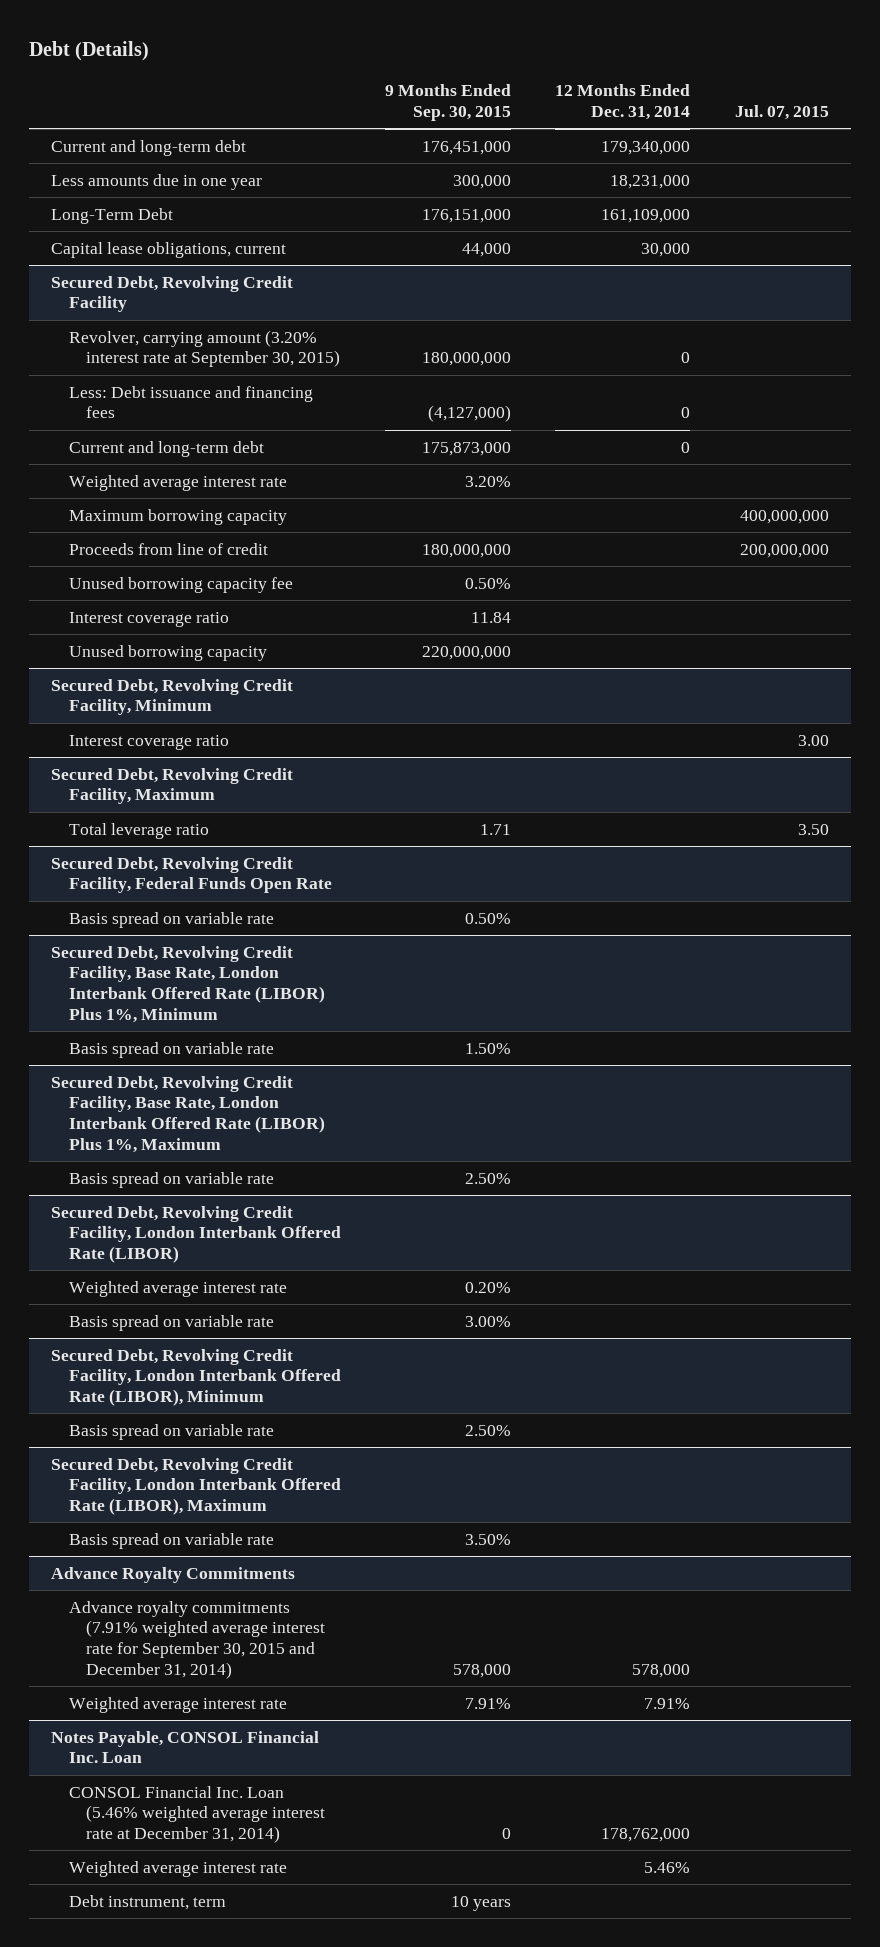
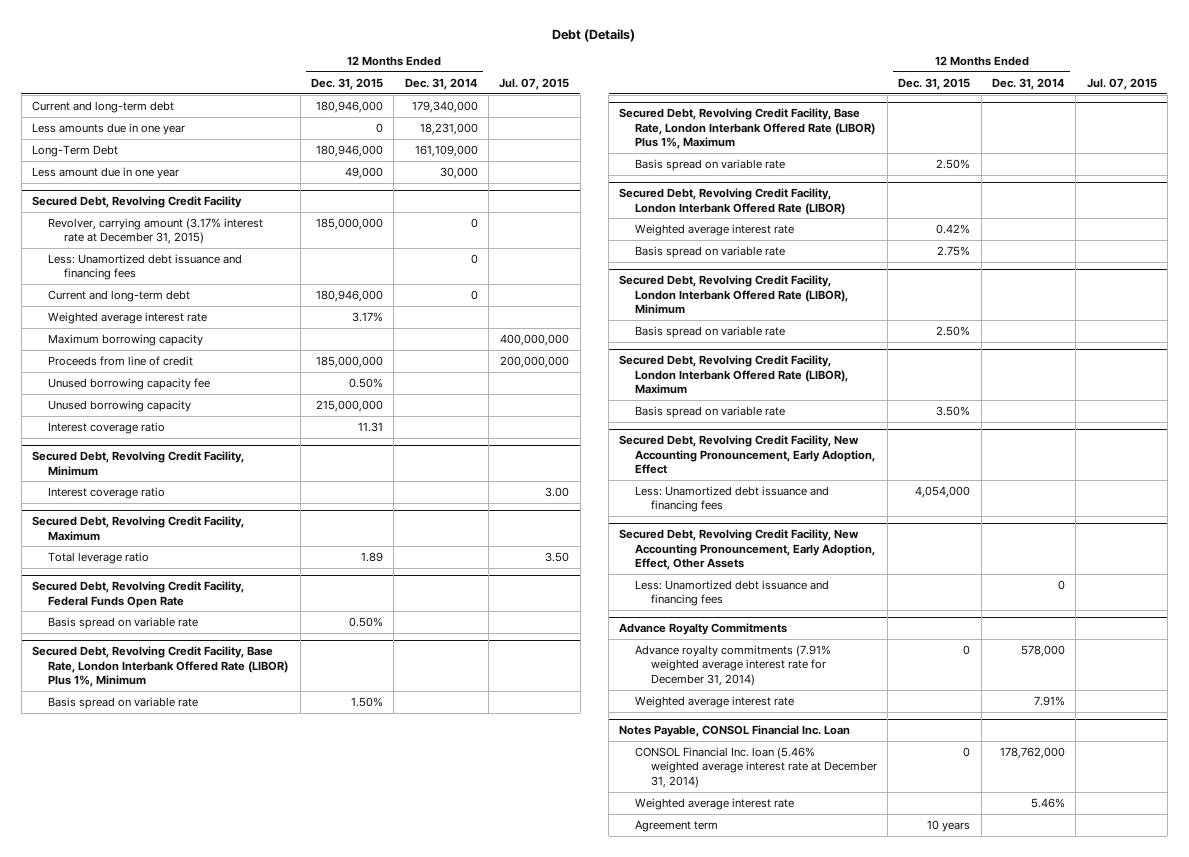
[384,84,511,122] 9 Months Ended Sep. 30, 2015 -> none
none -> [311,77,384,90] Dec. 31, 2015
[51,241,287,258] Capital lease obligations, current -> [31,166,179,179] Less amount due in one year
[68,329,340,368] Revolver, carrying amount (3.20% interest rate at September 30, 2015) -> [47,217,263,245] Revolver, carrying amount (3.17% interest rate at December 31, 2015)
[68,385,313,419] Less: Debt issuance and financing fees -> [47,253,242,281] Less: Unamortized debt issuance and financing fees
[68,611,229,627] Interest coverage ratio -> [47,421,165,434] Interest coverage ratio
none -> [619,435,876,474] Secured Debt, Revolving Credit Facility, New Accounting Pronouncement, Early Adoption, Effect
none -> [635,485,830,513] Less: Unamortized debt issuance and financing fees
none -> [619,529,876,570] Secured Debt, Revolving Credit Facility, New Accounting Pronouncement, Early Adoption, Effect, Other Assets
none -> [635,579,830,607] Less: Unamortized debt issuance and financing fees
[68,1600,325,1679] Advance royalty commitments (7.91% weighted average interest rate for September 30, 2015 and December 31, 2014) -> [635,644,832,686] Advance royalty commitments (7.91% weighted average interest rate for December 31, 2014)
[68,1785,325,1844] CONSOL Financial Inc. Loan (5.46% weighted average interest rate at December 31, 2014) -> [635,746,877,788] CONSOL Financial Inc. loan (5.46% weighted average interest rate at December 31, 2014)
[68,1894,226,1910] Debt instrument, term -> [635,819,719,832] Agreement term

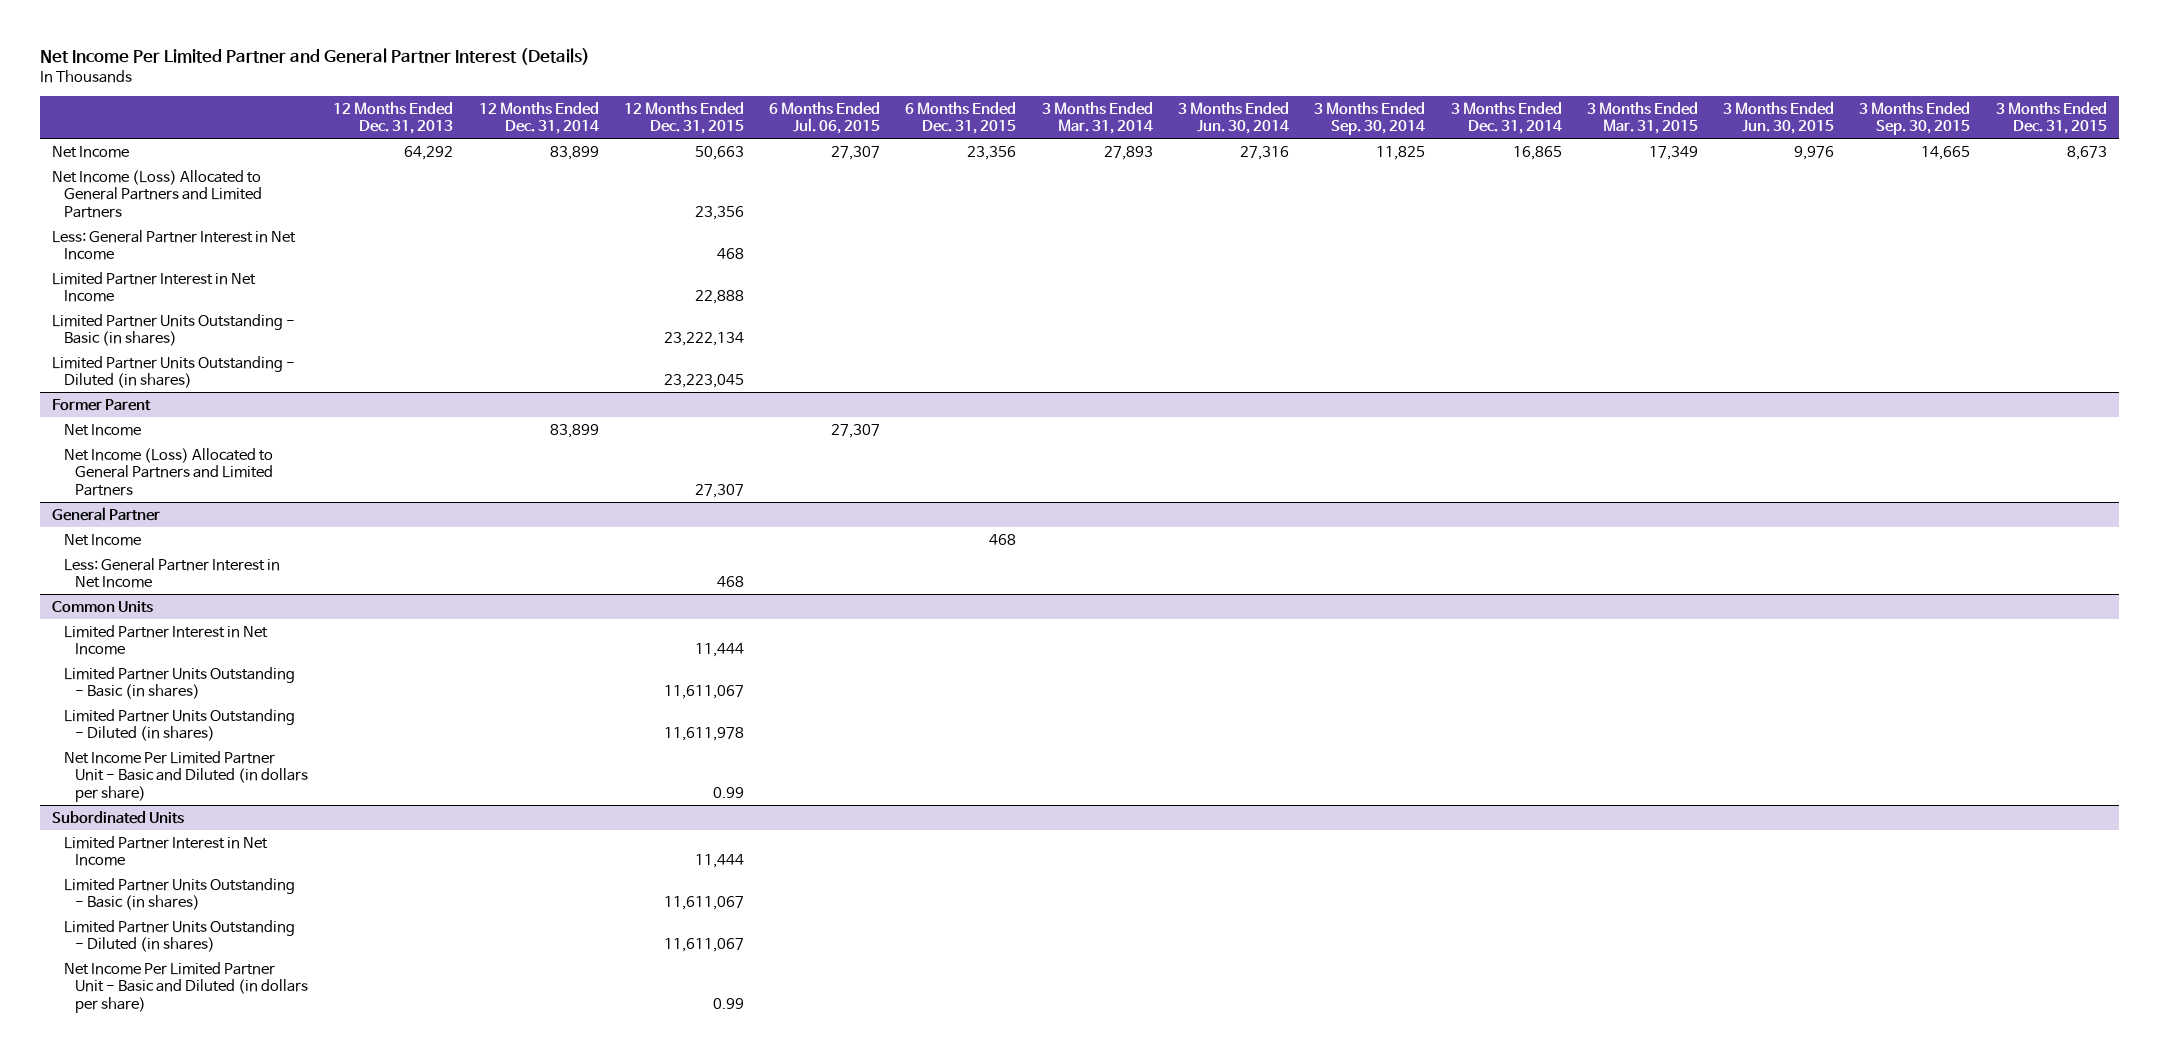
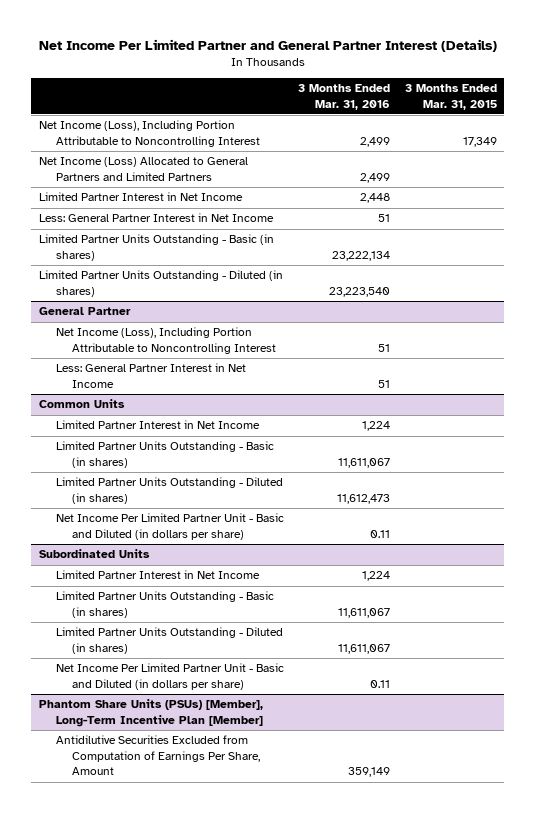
[333,101,454,135] 12 Months Ended Dec. 31, 2013 -> none
[478,101,599,135] 12 Months Ended Dec. 31, 2014 -> none
[623,101,744,135] 12 Months Ended Dec. 31, 2015 -> none
[769,101,881,135] 6 Months Ended Jul. 06, 2015 -> none
[905,101,1017,135] 6 Months Ended Dec. 31, 2015 -> none
[1041,101,1153,135] 3 Months Ended Mar. 31, 2014 -> none
[1178,101,1290,135] 3 Months Ended Jun. 30, 2014 -> none
[1314,101,1426,136] 3 Months Ended Sep. 30, 2014 -> none
[1450,101,1562,135] 3 Months Ended Dec. 31, 2014 -> none
[1723,101,1835,135] 3 Months Ended Jun. 30, 2015 -> none
[1859,101,1971,136] 3 Months Ended Sep. 30, 2015 -> none
[1995,101,2107,135] 3 Months Ended Dec. 31, 2015 -> none
none -> [298,84,391,110] 3 Months Ended Mar. 31, 2016
[52,145,130,158] Net Income -> [38,120,260,147] Net Income (Loss), Including Portion Attributable to Noncontrolling Interest
[52,229,297,261] Less: General Partner Interest in Net Income -> [38,213,274,223] Less: General Partner Interest in Net Income
[52,398,152,411] Former Parent -> none
[63,423,141,436] Net Income -> none
[63,447,274,496] Net Income (Loss) Allocated to General Partners and Limited Partners -> none
[63,533,141,546] Net Income -> [55,327,277,354] Net Income (Loss), Including Portion Attributable to Noncontrolling Interest
none -> [38,699,263,727] Phantom Share Units (PSUs) [Member], Long-Term Incentive Plan [Member]
none -> [55,735,261,776] Antidilutive Securities Excluded from Computation of Earnings Per Share, Amount

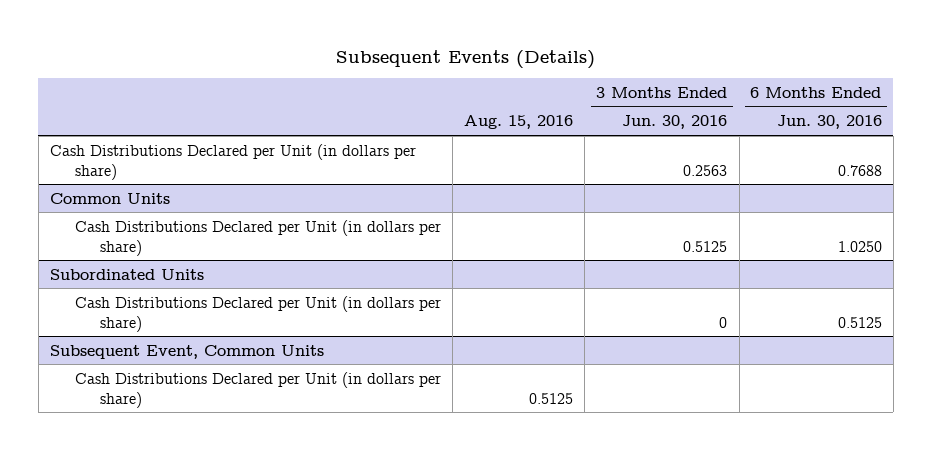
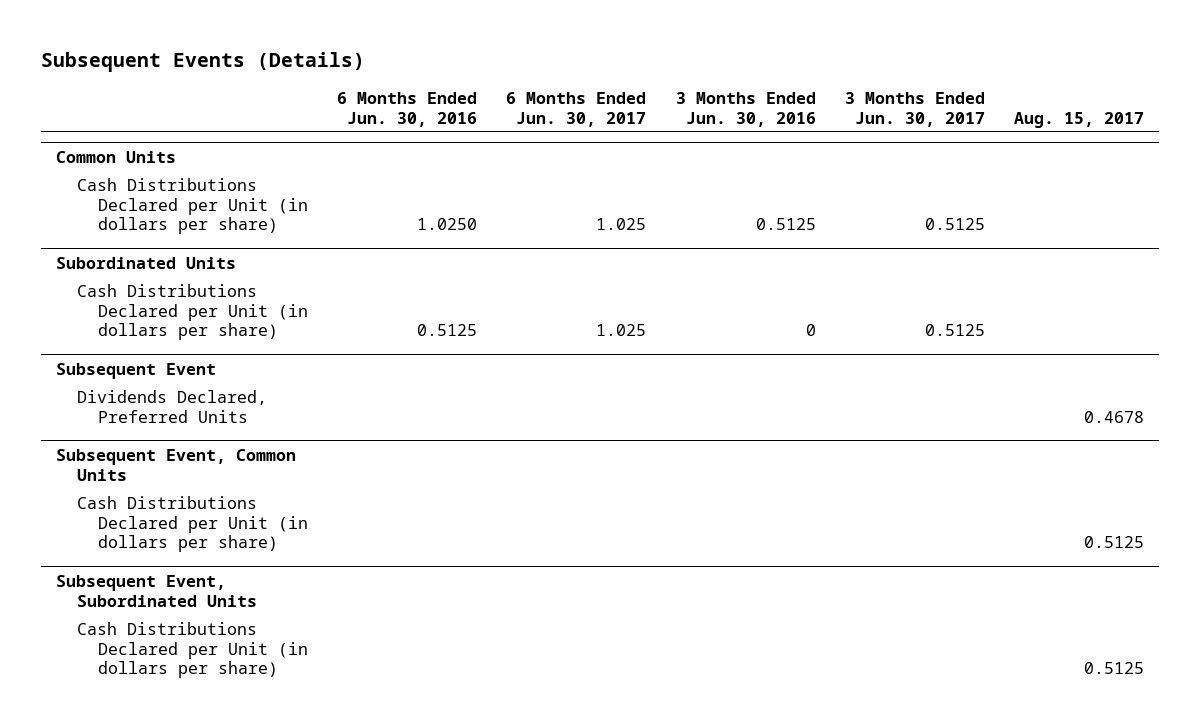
[464,115,574,130] Aug. 15, 2016 -> none
none -> [506,92,647,127] 6 Months Ended Jun. 30, 2017
none -> [844,92,985,127] 3 Months Ended Jun. 30, 2017
none -> [1013,111,1144,128] Aug. 15, 2017
[49,143,416,180] Cash Distributions Declared per Unit (in dollars per share) -> none
none -> [55,363,216,380] Subsequent Event
none -> [76,390,267,423] Dividends Declared, Preferred Units
none -> [55,575,257,607] Subsequent Event, Subordinated Units
none -> [76,622,308,679] Cash Distributions Declared per Unit (in dollars per share)

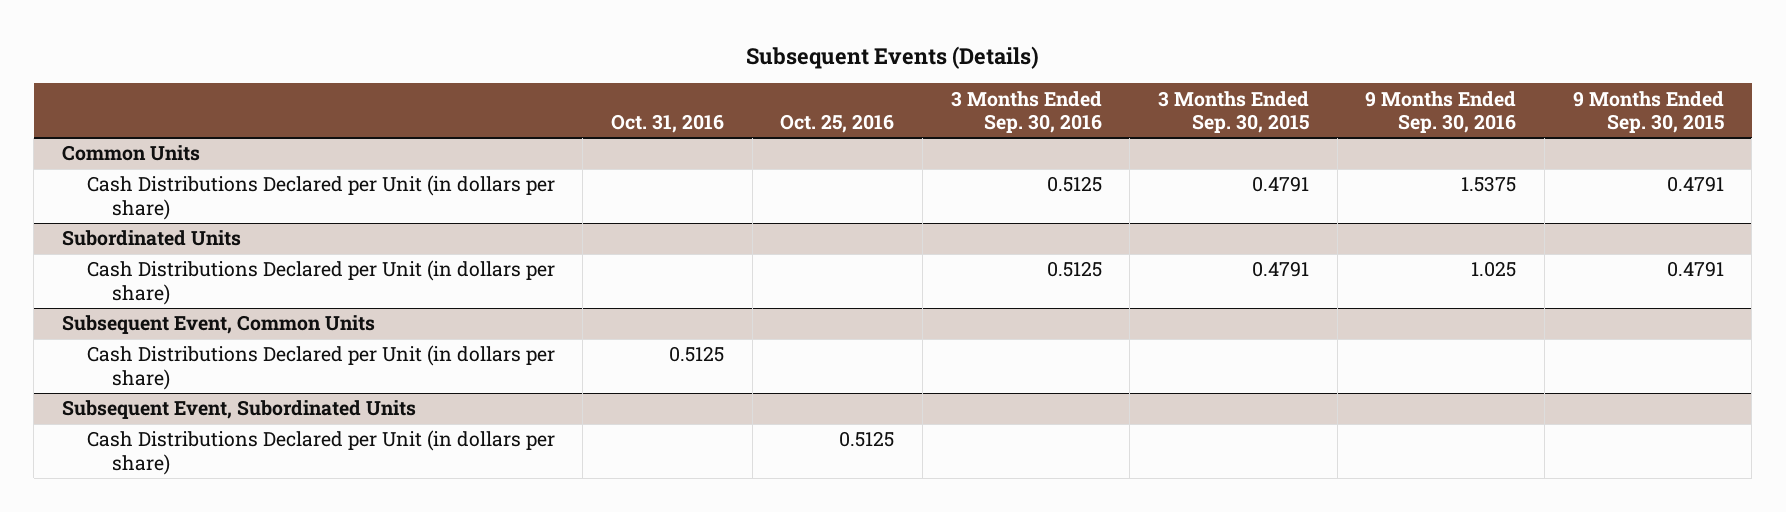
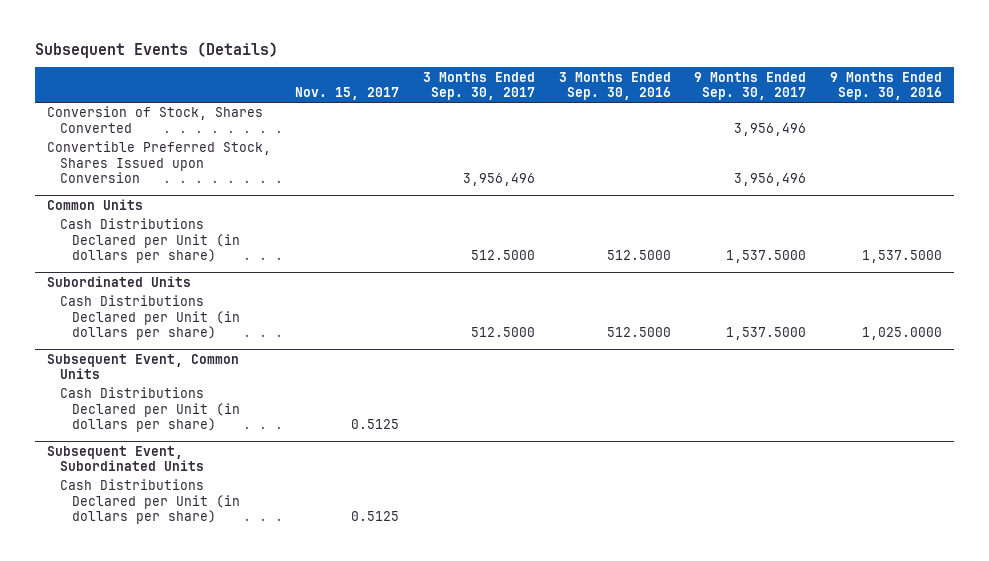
[611,113,725,133] Oct. 31, 2016 -> none
[780,113,895,133] Oct. 25, 2016 -> none
[1158,90,1310,133] 3 Months Ended Sep. 30, 2015 -> none
[1572,90,1724,133] 9 Months Ended Sep. 30, 2015 -> none
none -> [294,86,399,100] Nov. 15, 2017
none -> [422,71,535,100] 3 Months Ended Sep. 30, 2017
none -> [694,71,807,100] 9 Months Ended Sep. 30, 2017
none -> [47,106,264,133] Conversion of Stock, Shares Converted
none -> [47,141,272,183] Convertible Preferred Stock, Shares Issued upon Conversion
[1046,176,1102,193] 0.5125 -> [606,249,671,260] 512.5000
[1461,176,1517,193] 1.5375 -> [862,249,943,263] 1,537.5000
[1046,261,1102,278] 0.5125 -> [606,326,671,337] 512.5000
[1471,261,1517,278] 1.025 -> [862,326,943,340] 1,025.0000

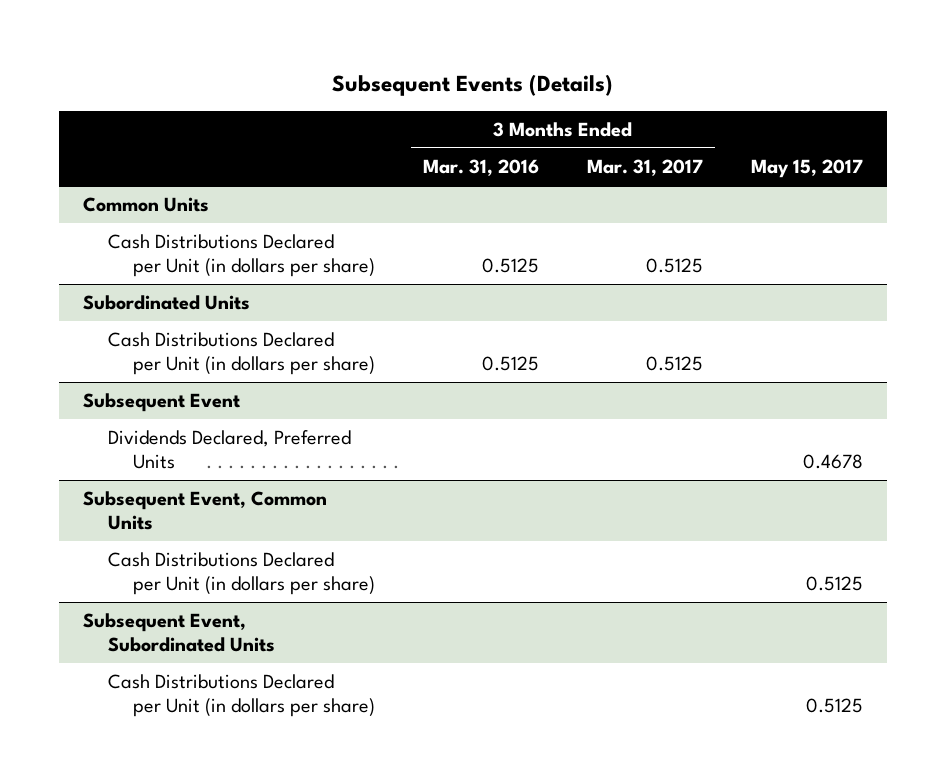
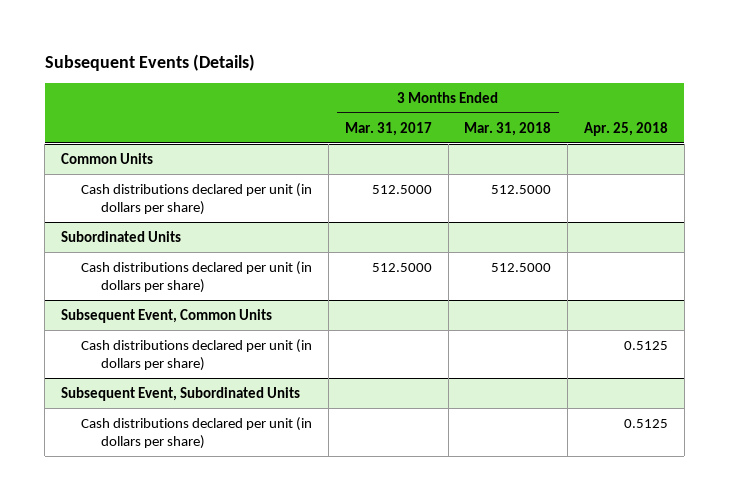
[423,159,540,177] Mar. 31, 2016 -> none
[750,159,863,179] May 15, 2017 -> none
none -> [464,121,552,136] Mar. 31, 2018
none -> [583,121,668,136] Apr. 25, 2018
[108,234,376,278] Cash Distributions Declared per Unit (in dollars per share) -> [81,182,313,215] Cash distributions declared per unit (in dollars per share)
[645,258,703,274] 0.5125 -> [371,184,432,194] 512.5000
[83,393,241,413] Subsequent Event -> none
[108,430,352,470] Dividends Declared, Preferred Units -> none
[108,332,376,376] Cash Distributions Declared per Unit (in dollars per share) -> [81,260,313,293] Cash distributions declared per unit (in dollars per share)
[645,356,703,372] 0.5125 -> [371,262,432,272] 512.5000
[108,552,376,596] Cash Distributions Declared per Unit (in dollars per share) -> [81,338,313,371] Cash distributions declared per unit (in dollars per share)
[108,674,376,718] Cash Distributions Declared per Unit (in dollars per share) -> [81,416,313,449] Cash distributions declared per unit (in dollars per share)

